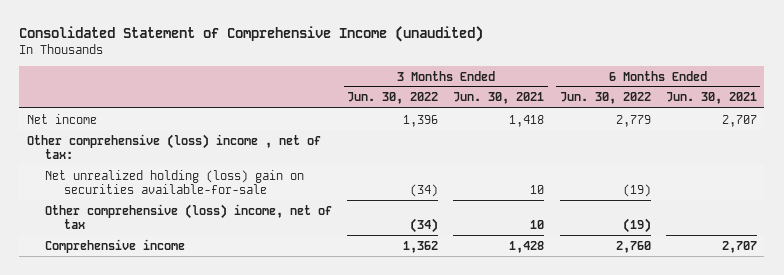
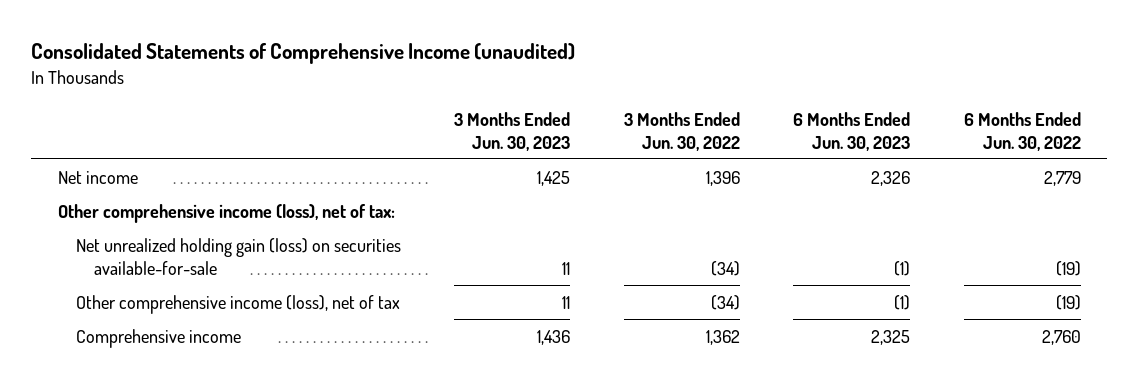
[19,25,484,42] Consolidated Statement of Comprehensive Income (unaudited) -> [30,43,575,65] Consolidated Statements of Comprehensive Income (unaudited)
[453,92,545,105] Jun. 30, 2021 -> none
[665,92,757,105] Jun. 30, 2021 -> none
none -> [454,111,571,151] 3 Months Ended Jun. 30, 2023
none -> [793,111,911,151] 6 Months Ended Jun. 30, 2023
[26,133,321,160] Other comprehensive (loss) income , net of tax: -> [57,203,395,223] Other comprehensive income (loss), net of tax:
[45,169,305,195] Net unrealized holding (loss) gain on securities available-for-sale -> [76,237,402,275] Net unrealized holding gain (loss) on securities available-for-sale
[45,203,333,230] Other comprehensive (loss) income, net of tax -> [76,294,401,314] Other comprehensive income (loss), net of tax

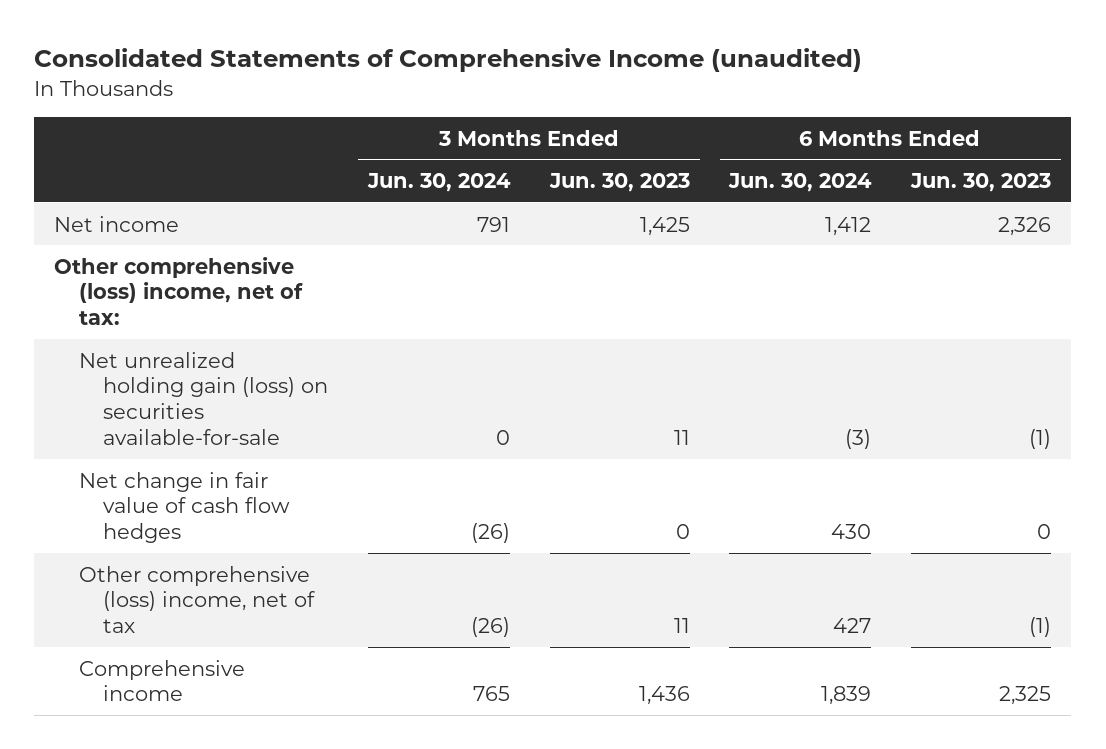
[623,111,740,151] 3 Months Ended Jun. 30, 2022 -> none
[963,111,1081,151] 6 Months Ended Jun. 30, 2022 -> none
none -> [366,173,511,193] Jun. 30, 2024
none -> [728,173,873,193] Jun. 30, 2024
[57,203,395,223] Other comprehensive income (loss), net of tax: -> [54,256,303,326] Other comprehensive (loss) income, net of tax:
none -> [78,471,291,544] Net change in fair value of cash flow hedges
[76,294,401,314] Other comprehensive income (loss), net of tax -> [78,565,316,634] Other comprehensive (loss) income, net of tax

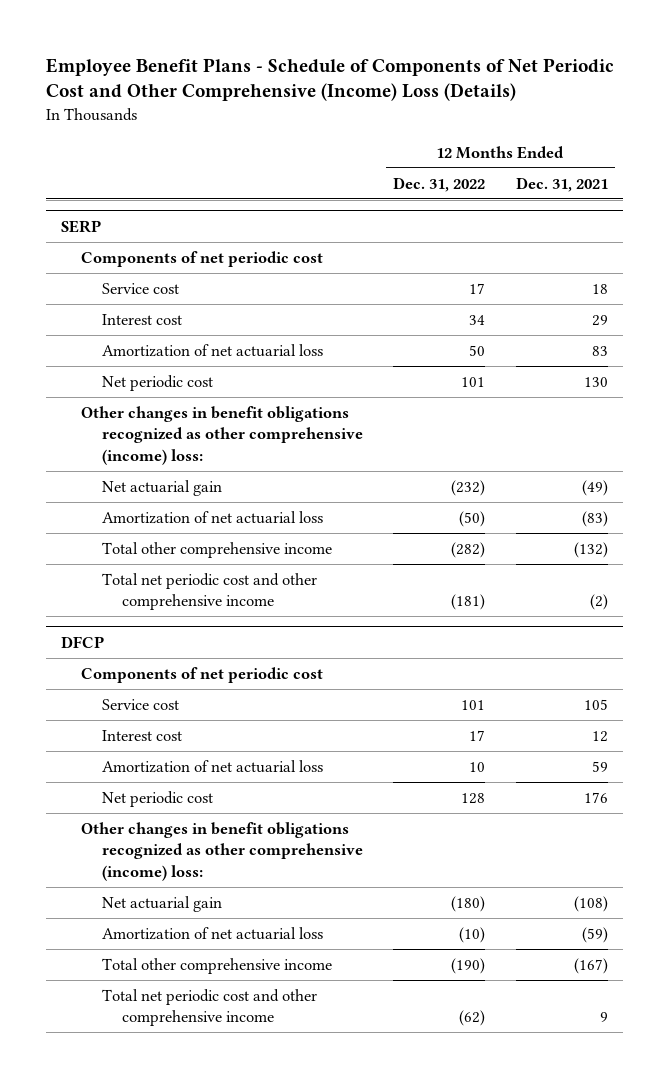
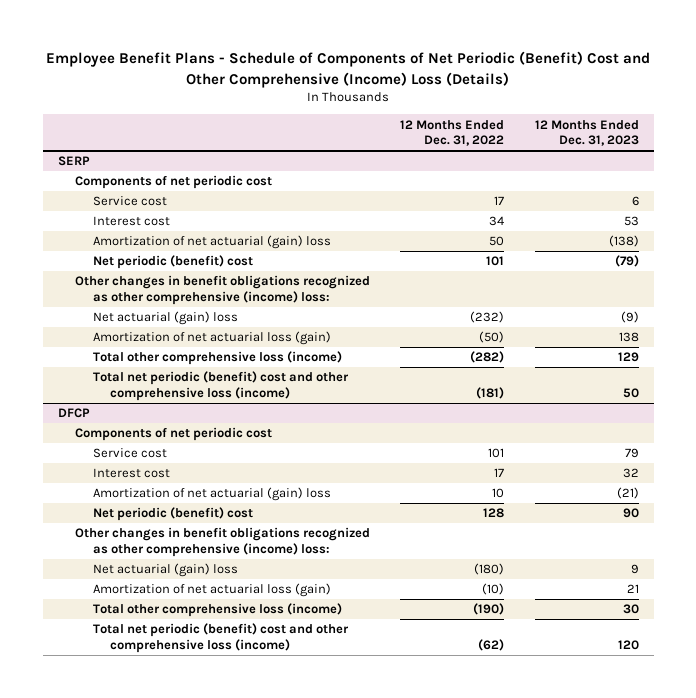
[45,57,614,102] Employee Benefit Plans - Schedule of Components of Net Periodic Cost and Other Comprehensive (Income) Loss (Details) -> [46,51,651,88] Employee Benefit Plans - Schedule of Components of Net Periodic (Benefit) Cost and Other Comprehensive (Income) Loss (Details)
[515,176,608,192] Dec. 31, 2021 -> none
none -> [534,119,639,147] 12 Months Ended Dec. 31, 2023
[101,343,323,357] Amortization of net actuarial loss -> [92,235,331,250] Amortization of net actuarial (gain) loss
[101,374,213,391] Net periodic cost -> [92,255,253,270] Net periodic (benefit) cost
[101,479,222,496] Net actuarial gain -> [92,311,238,326] Net actuarial (gain) loss
[101,510,323,524] Amortization of net actuarial loss -> [92,331,331,346] Amortization of net actuarial loss (gain)
[101,541,332,558] Total other comprehensive income -> [92,351,342,366] Total other comprehensive loss (income)
[101,572,317,611] Total net periodic cost and other comprehensive income -> [92,371,349,401] Total net periodic (benefit) cost and other comprehensive loss (income)
[101,759,323,773] Amortization of net actuarial loss -> [92,487,331,502] Amortization of net actuarial (gain) loss
[101,790,213,807] Net periodic cost -> [92,507,253,522] Net periodic (benefit) cost
[101,895,222,912] Net actuarial gain -> [92,563,238,578] Net actuarial (gain) loss
[101,926,323,940] Amortization of net actuarial loss -> [92,583,331,598] Amortization of net actuarial loss (gain)
[101,957,332,974] Total other comprehensive income -> [92,603,342,618] Total other comprehensive loss (income)
[101,988,317,1027] Total net periodic cost and other comprehensive income -> [92,623,349,653] Total net periodic (benefit) cost and other comprehensive loss (income)

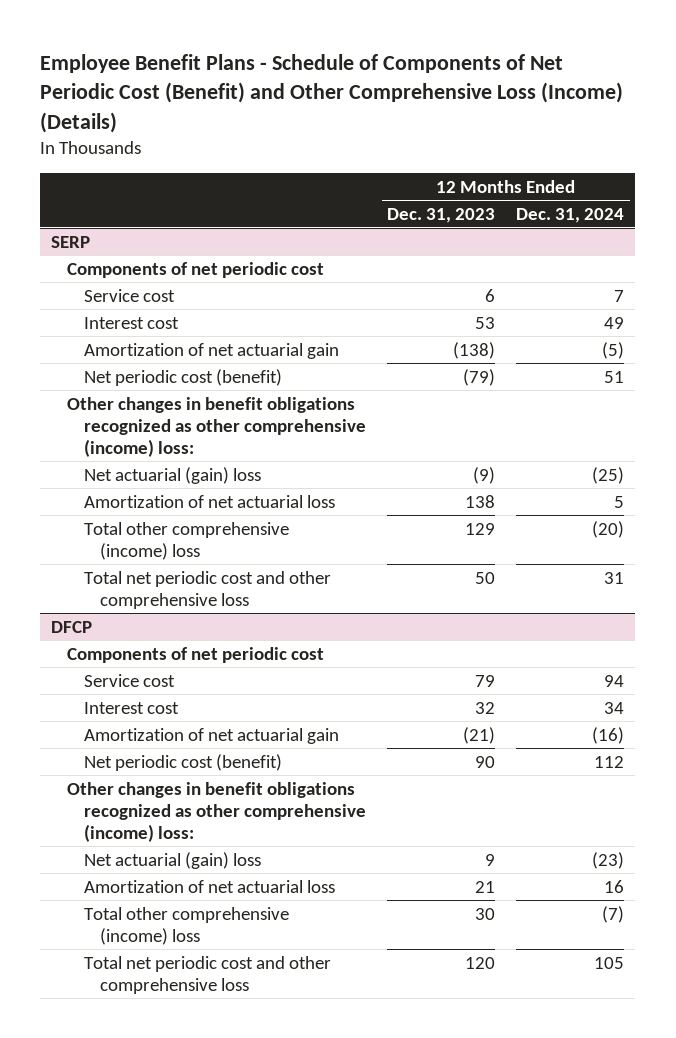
[46,51,651,88] Employee Benefit Plans - Schedule of Components of Net Periodic (Benefit) Cost and Other Comprehensive (Income) Loss (Details) -> [40,53,624,133] Employee Benefit Plans - Schedule of Components of Net Periodic Cost (Benefit) and Other Comprehensive Loss (Income) (Details)
[400,119,505,147] 12 Months Ended Dec. 31, 2022 -> none
none -> [516,207,625,223] Dec. 31, 2024
[92,235,331,250] Amortization of net actuarial (gain) loss -> [83,342,339,359] Amortization of net actuarial gain
[92,255,253,270] Net periodic (benefit) cost -> [83,368,282,386] Net periodic cost (benefit)
[92,331,331,346] Amortization of net actuarial loss (gain) -> [83,494,335,508] Amortization of net actuarial loss
[92,351,342,366] Total other comprehensive loss (income) -> [83,521,289,560] Total other comprehensive (income) loss
[92,371,349,401] Total net periodic (benefit) cost and other comprehensive loss (income) -> [83,570,331,609] Total net periodic cost and other comprehensive loss
[92,487,331,502] Amortization of net actuarial (gain) loss -> [83,727,339,744] Amortization of net actuarial gain
[92,507,253,522] Net periodic (benefit) cost -> [83,753,282,771] Net periodic cost (benefit)
[92,583,331,598] Amortization of net actuarial loss (gain) -> [83,879,335,893] Amortization of net actuarial loss
[92,603,342,618] Total other comprehensive loss (income) -> [83,906,289,945] Total other comprehensive (income) loss
[92,623,349,653] Total net periodic (benefit) cost and other comprehensive loss (income) -> [83,955,331,994] Total net periodic cost and other comprehensive loss

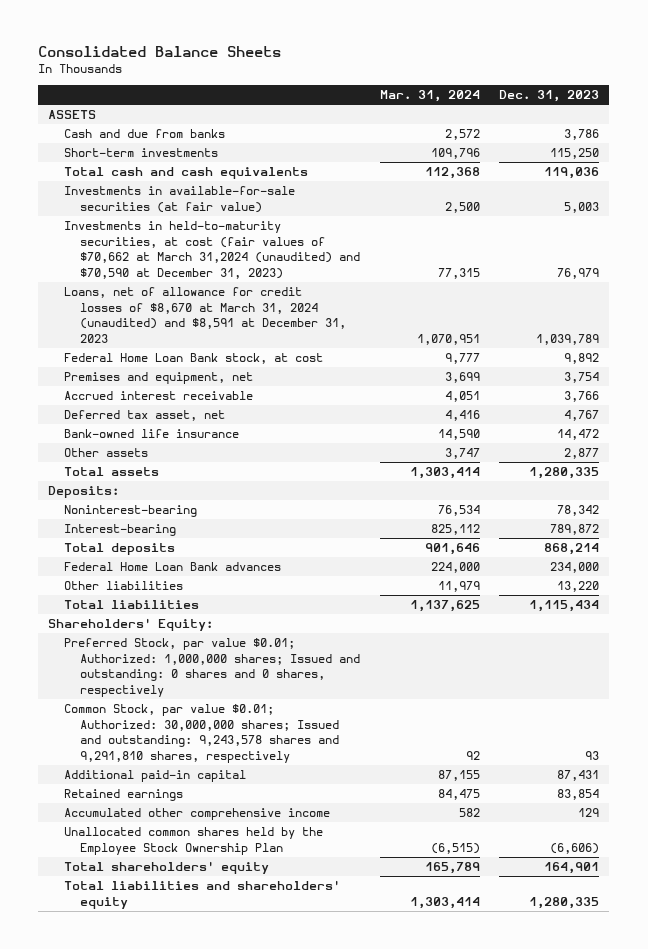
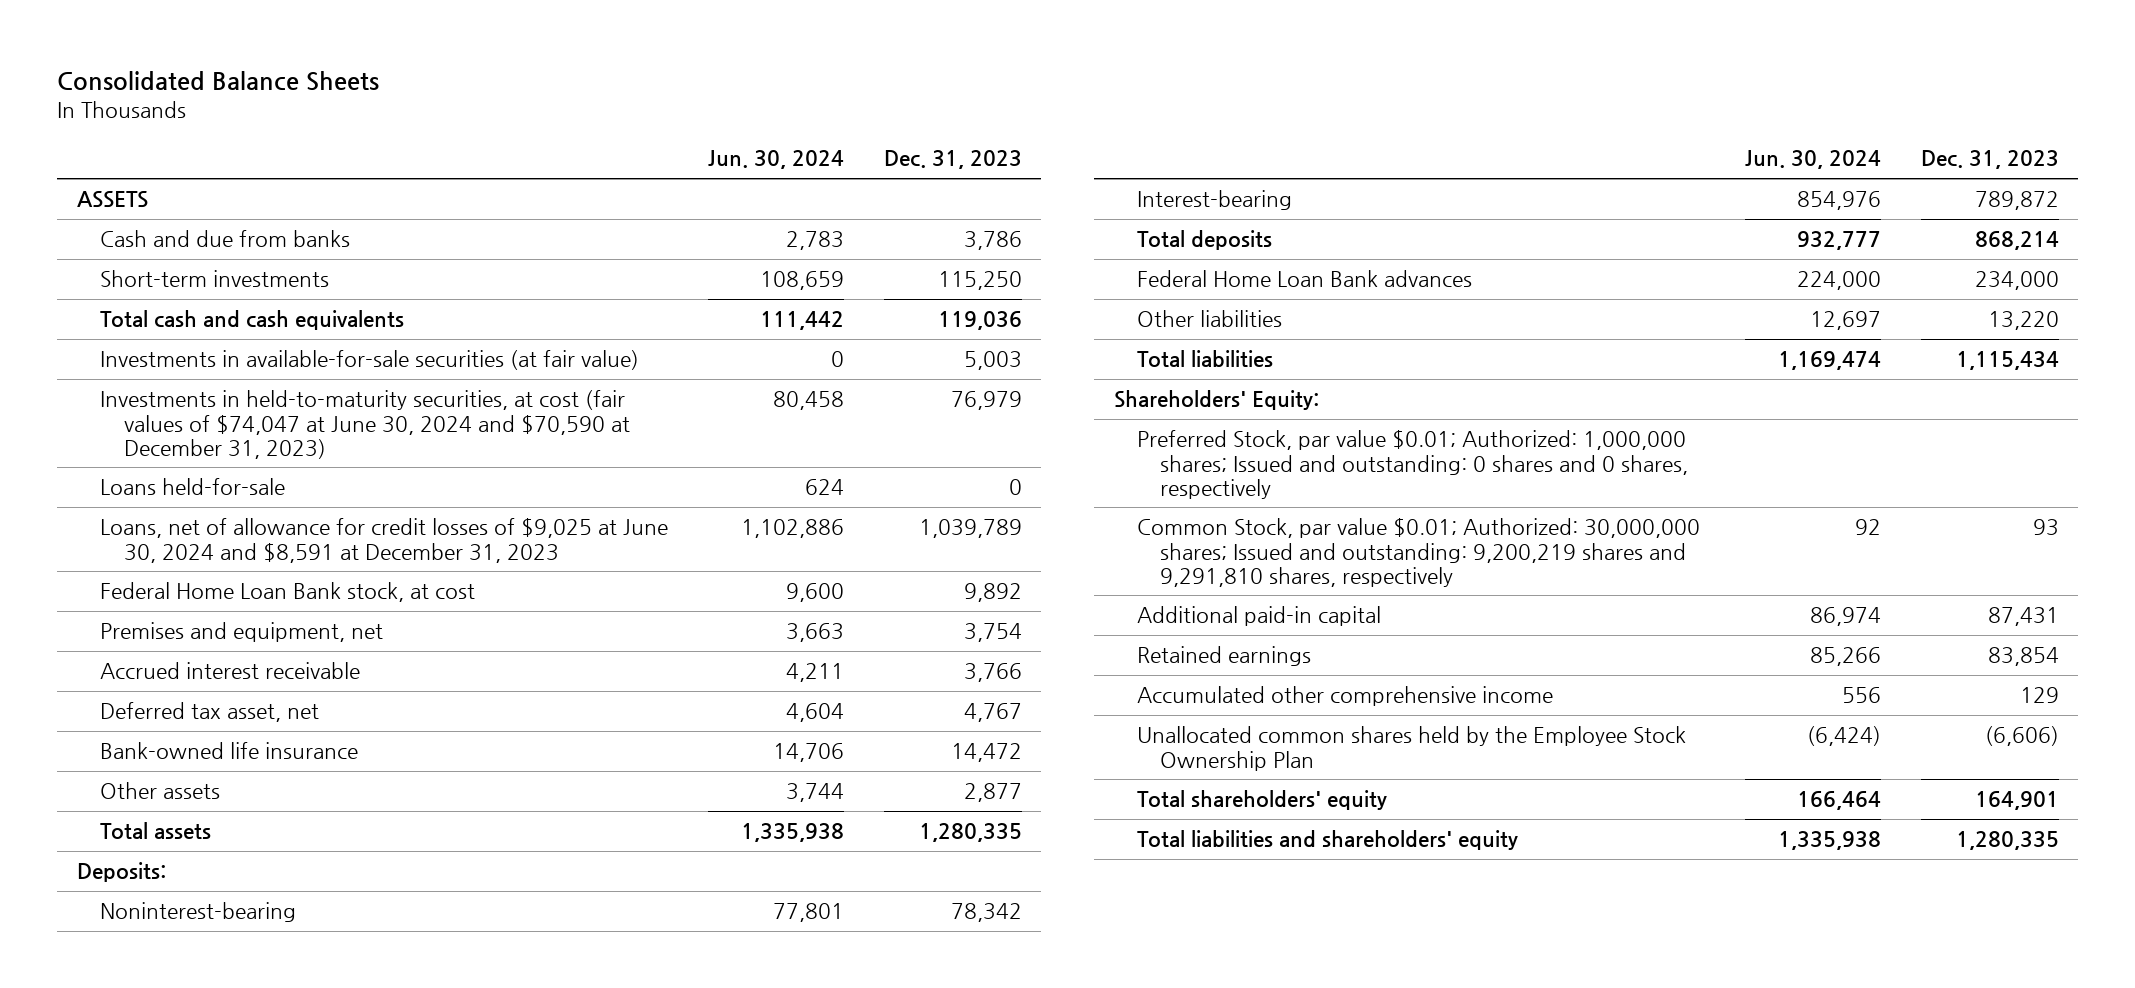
[379,90,480,103] Mar. 31, 2024 -> none
none -> [707,150,844,170] Jun. 30, 2024
[63,221,360,279] Investments in held-to-maturity securities, at cost (fair values of $70,662 at March 31,2024 (unaudited) and $70,590 at December 31, 2023) -> [100,390,630,459] Investments in held-to-maturity securities, at cost (fair values of $74,047 at June 30, 2024 and $70,590 at December 31, 2023)
none -> [100,478,286,496] Loans held-for-sale
[63,287,346,343] Loans, net of allowance for credit losses of $8,670 at March 31, 2024 (unaudited) and $8,591 at December 31, 2023 -> [100,518,669,563] Loans, net of allowance for credit losses of $9,025 at June 30, 2024 and $8,591 at December 31, 2023
[63,704,339,763] Common Stock, par value $0.01; Authorized: 30,000,000 shares; Issued and outstanding: 9,243,578 shares and 9,291,810 shares, respectively -> [1137,518,1701,587] Common Stock, par value $0.01; Authorized: 30,000,000 shares; Issued and outstanding: 9,200,219 shares and 9,291,810 shares, respectively

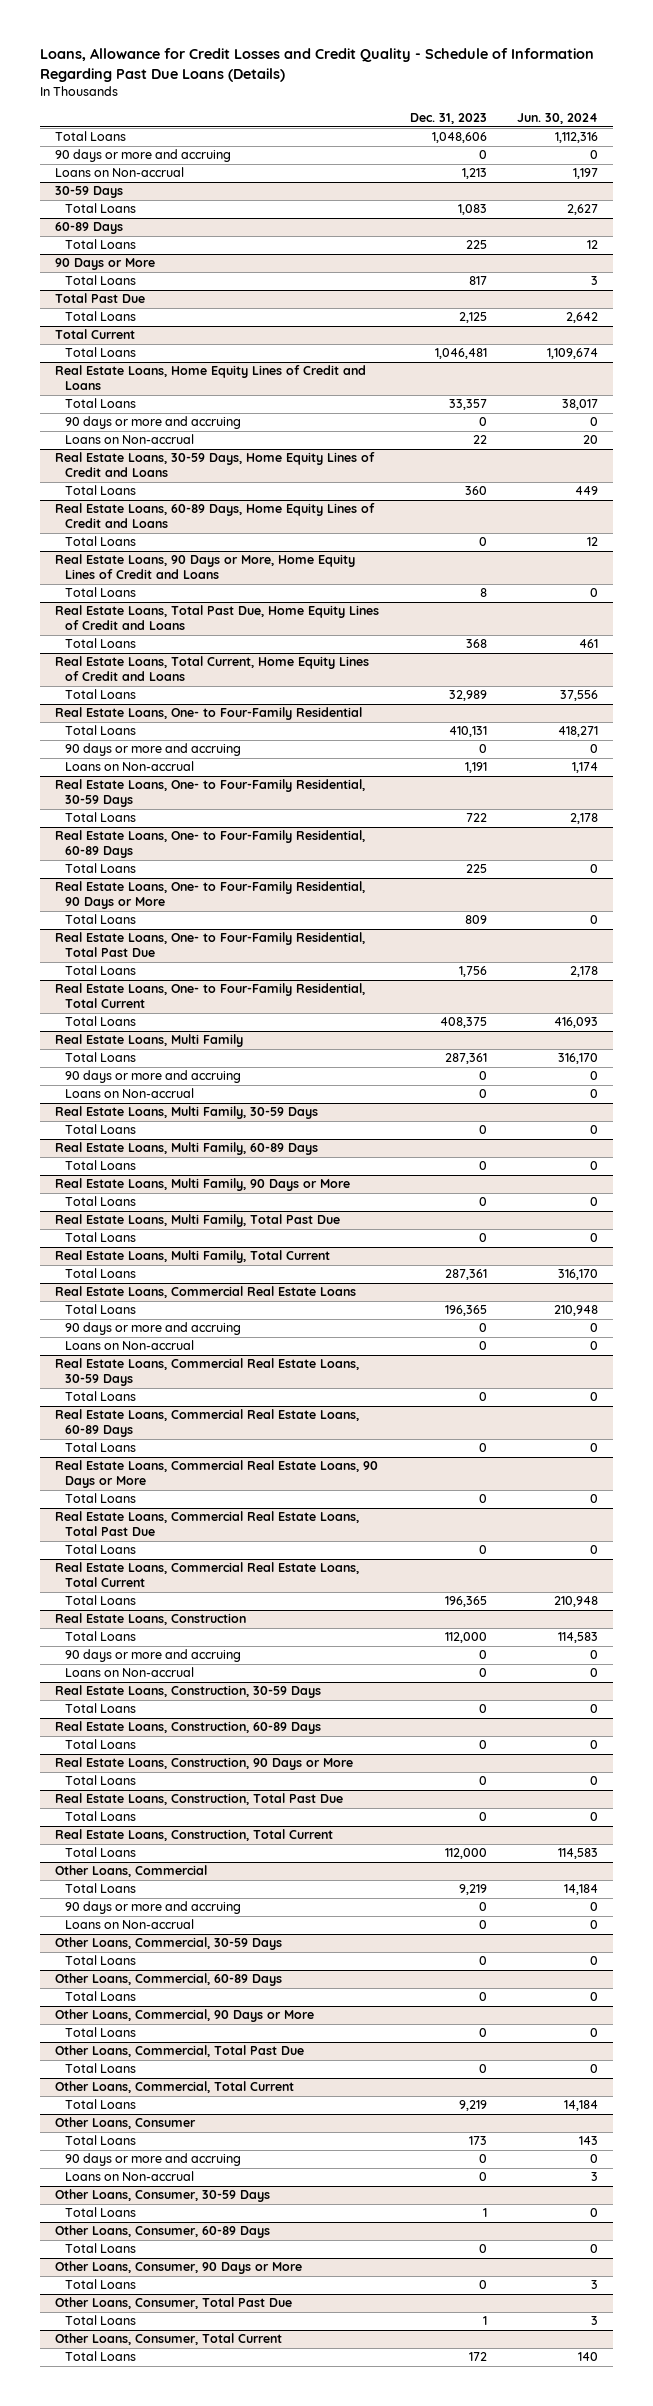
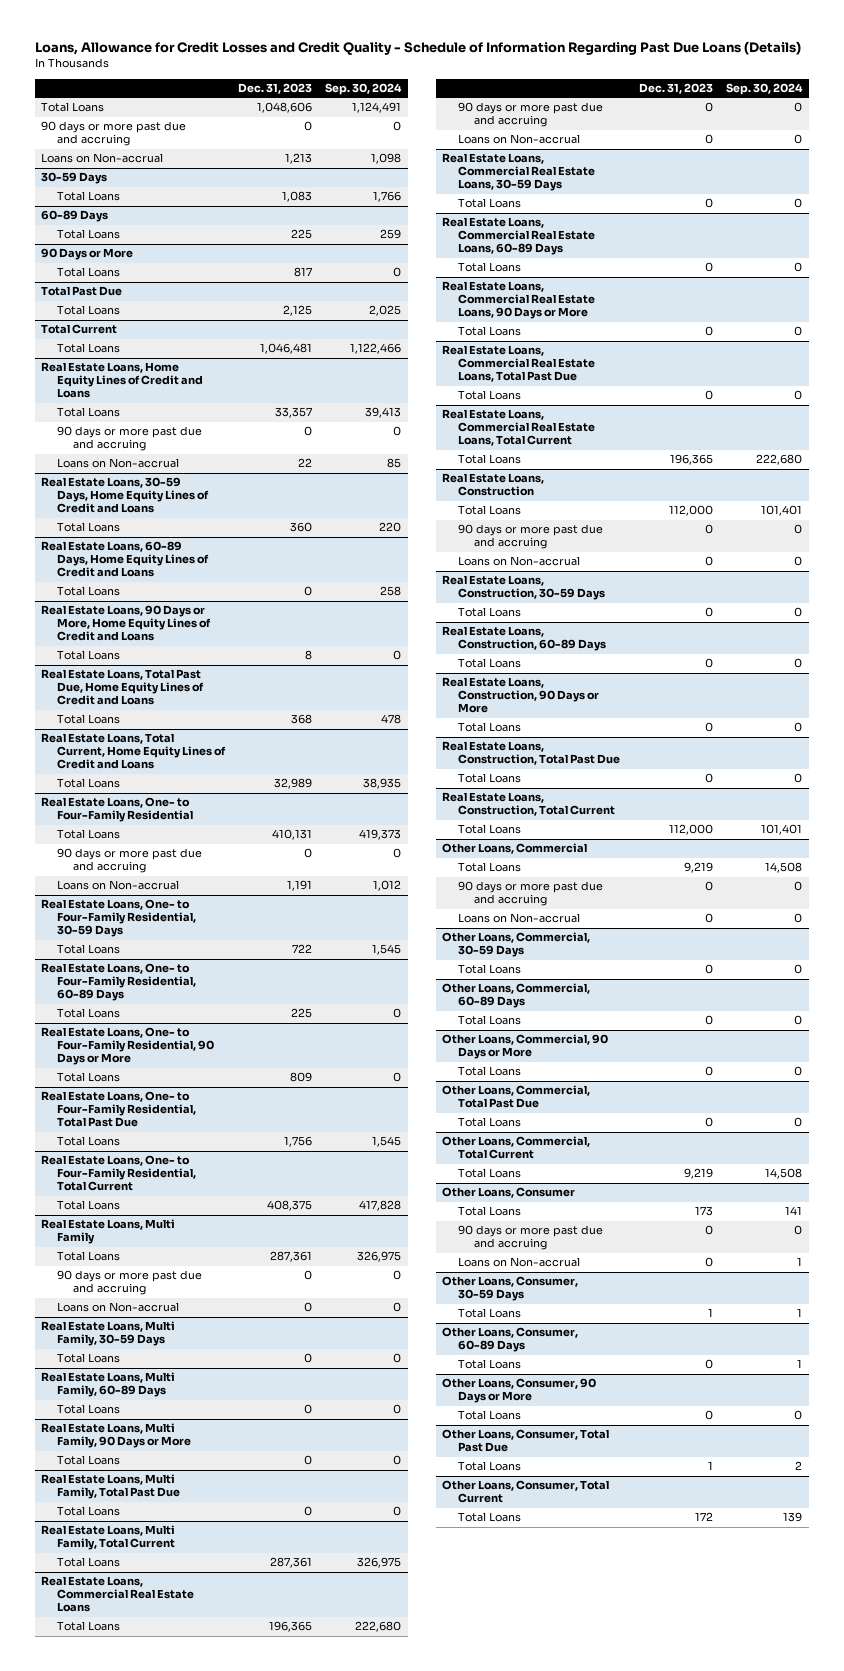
[517,113,599,125] Jun. 30, 2024 -> none
none -> [325,82,403,95] Sep. 30, 2024
[55,149,232,163] 90 days or more and accruing -> [41,121,187,147] 90 days or more past due and accruing
[65,416,242,430] 90 days or more and accruing -> [57,426,203,452] 90 days or more past due and accruing
[65,743,242,757] 90 days or more and accruing -> [57,848,203,874] 90 days or more past due and accruing
[65,1070,242,1084] 90 days or more and accruing -> [57,1270,203,1296] 90 days or more past due and accruing
[65,1322,242,1336] 90 days or more and accruing -> [458,102,604,128] 90 days or more past due and accruing
[65,1649,242,1663] 90 days or more and accruing -> [458,524,604,550] 90 days or more past due and accruing
[65,1901,242,1915] 90 days or more and accruing -> [458,881,604,907] 90 days or more past due and accruing
[65,2153,242,2167] 90 days or more and accruing -> [458,1225,604,1251] 90 days or more past due and accruing

